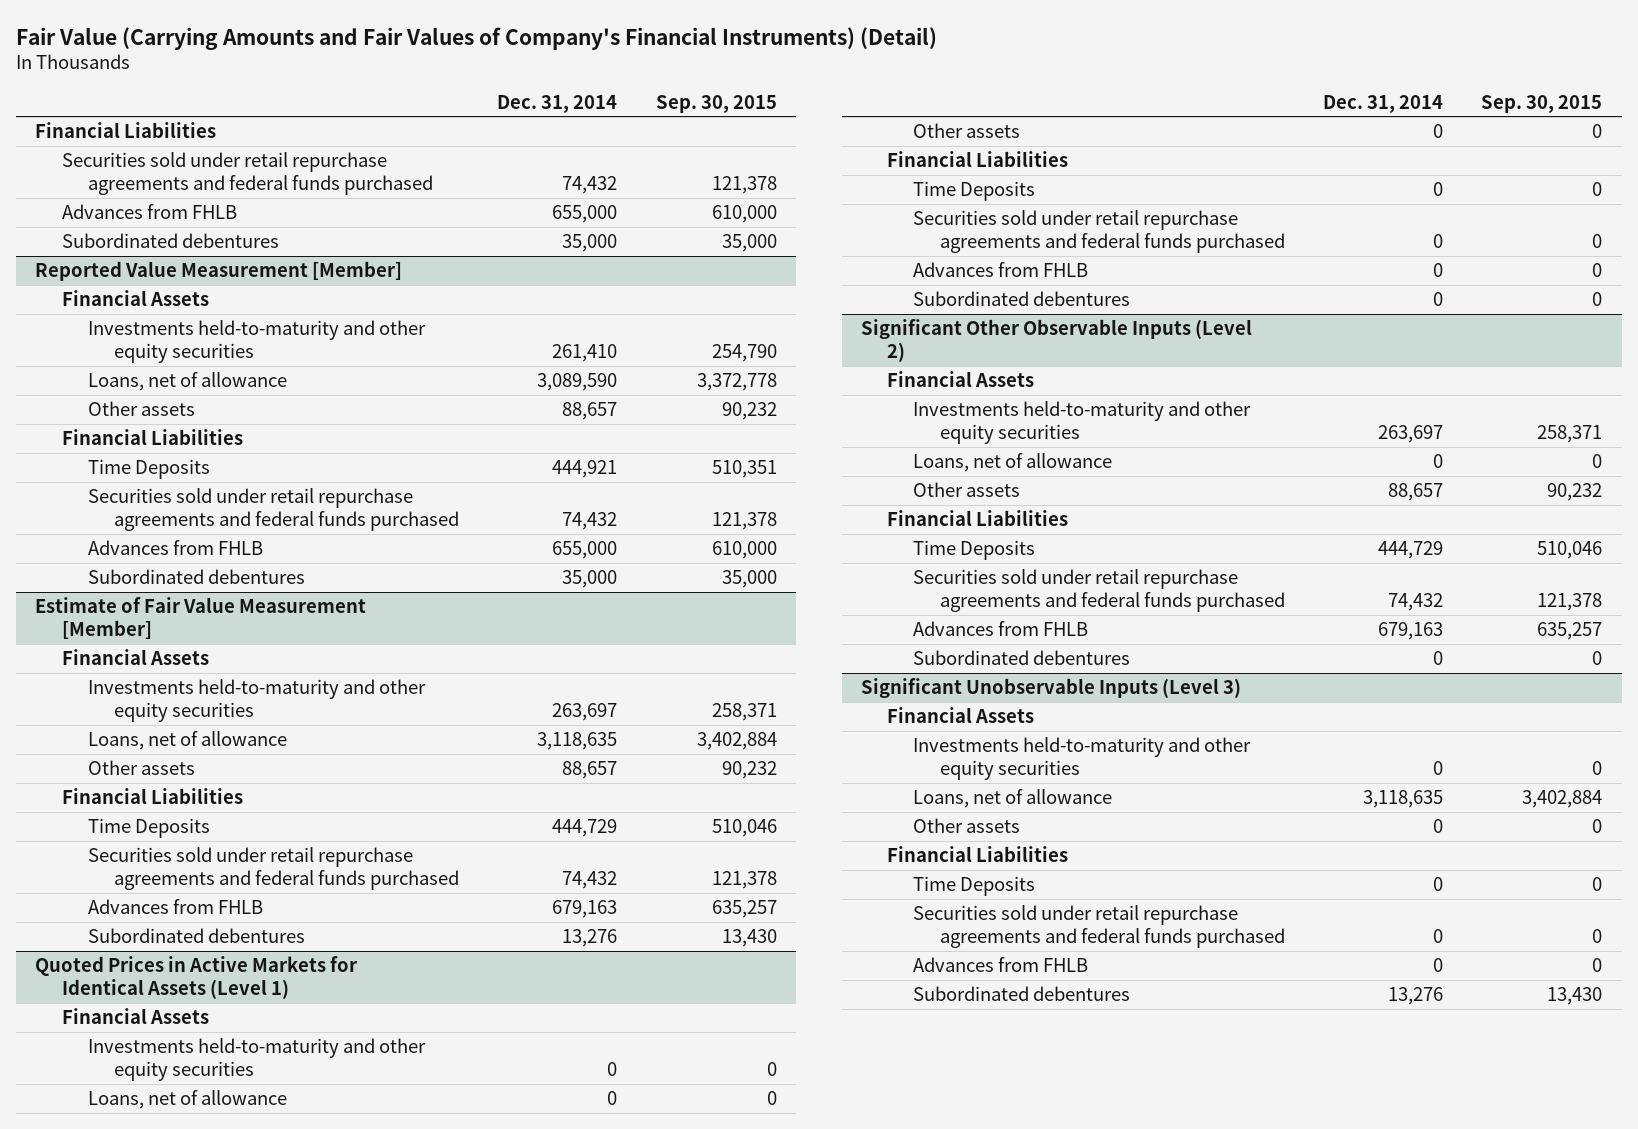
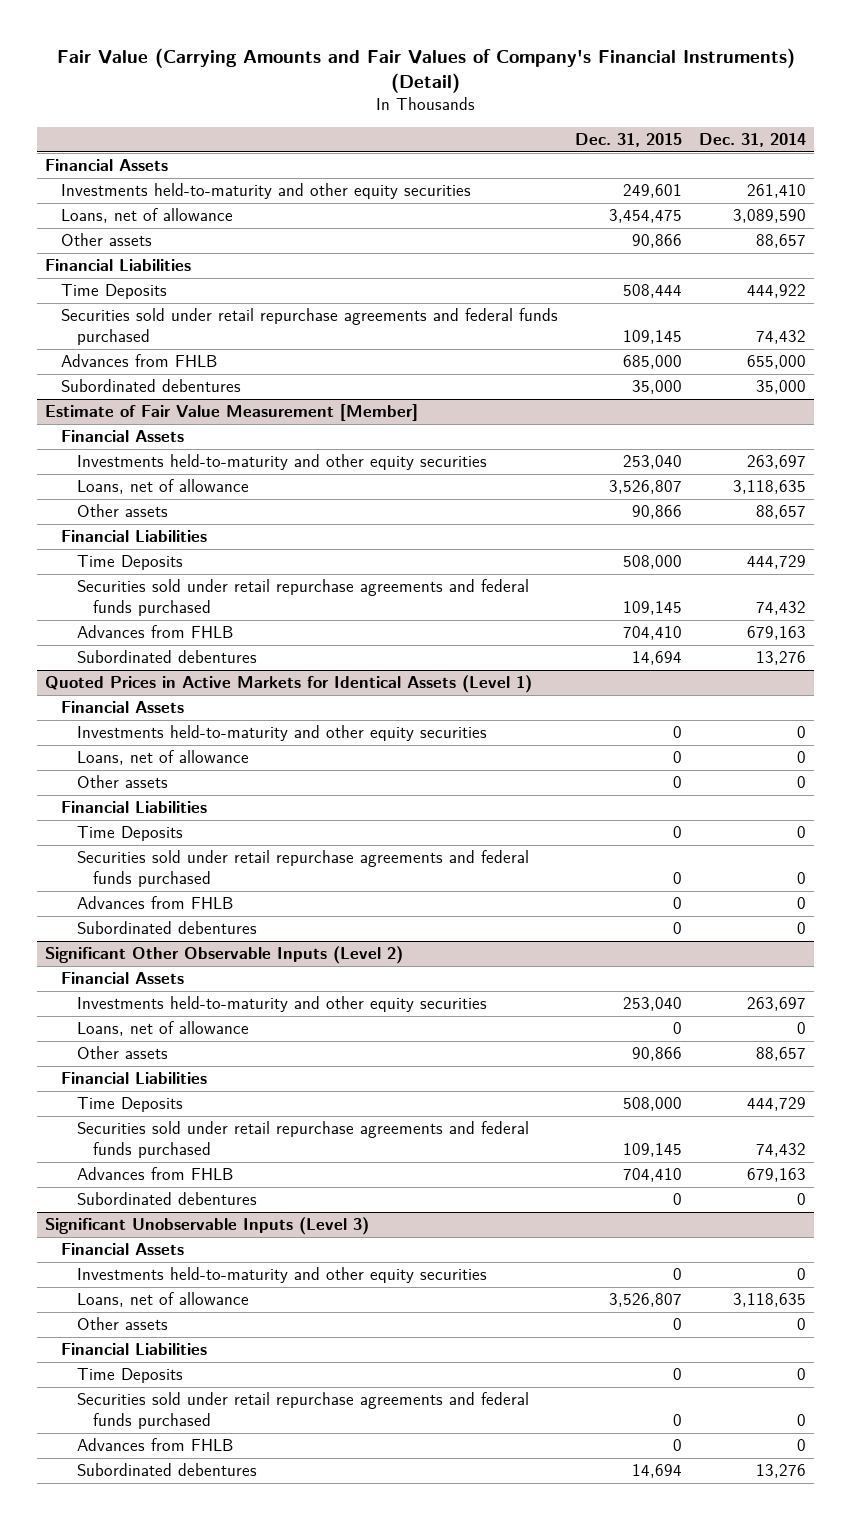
[655,94,777,113] Sep. 30, 2015 -> none
none -> [575,133,683,148] Dec. 31, 2015
[35,122,217,139] Financial Liabilities -> none
[61,152,433,196] Securities sold under retail repurchase agreements and federal funds purchased -> none
[61,204,237,220] Advances from FHLB -> none
[61,233,279,249] Subordinated debentures -> none
[35,261,403,282] Reported Value Measurement [Member] -> none
[552,460,618,479] 444,921 -> [746,284,806,299] 444,922

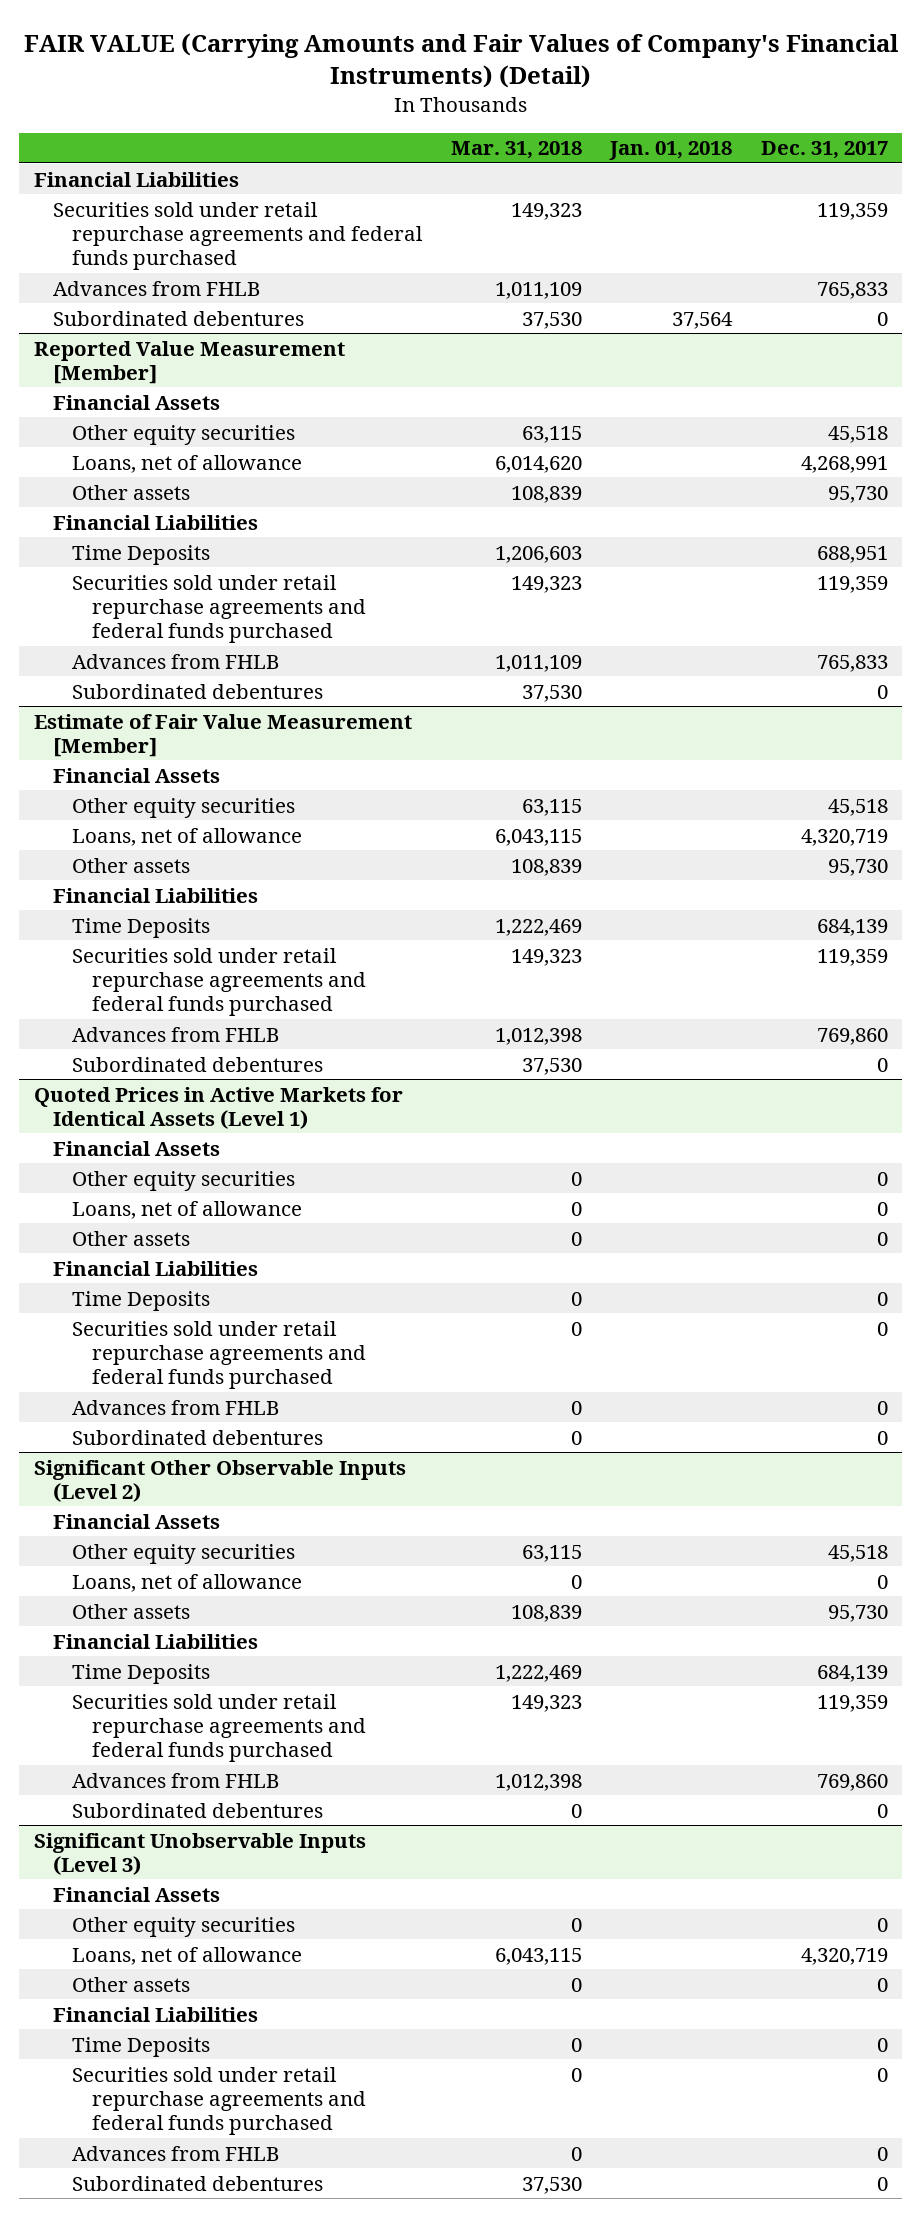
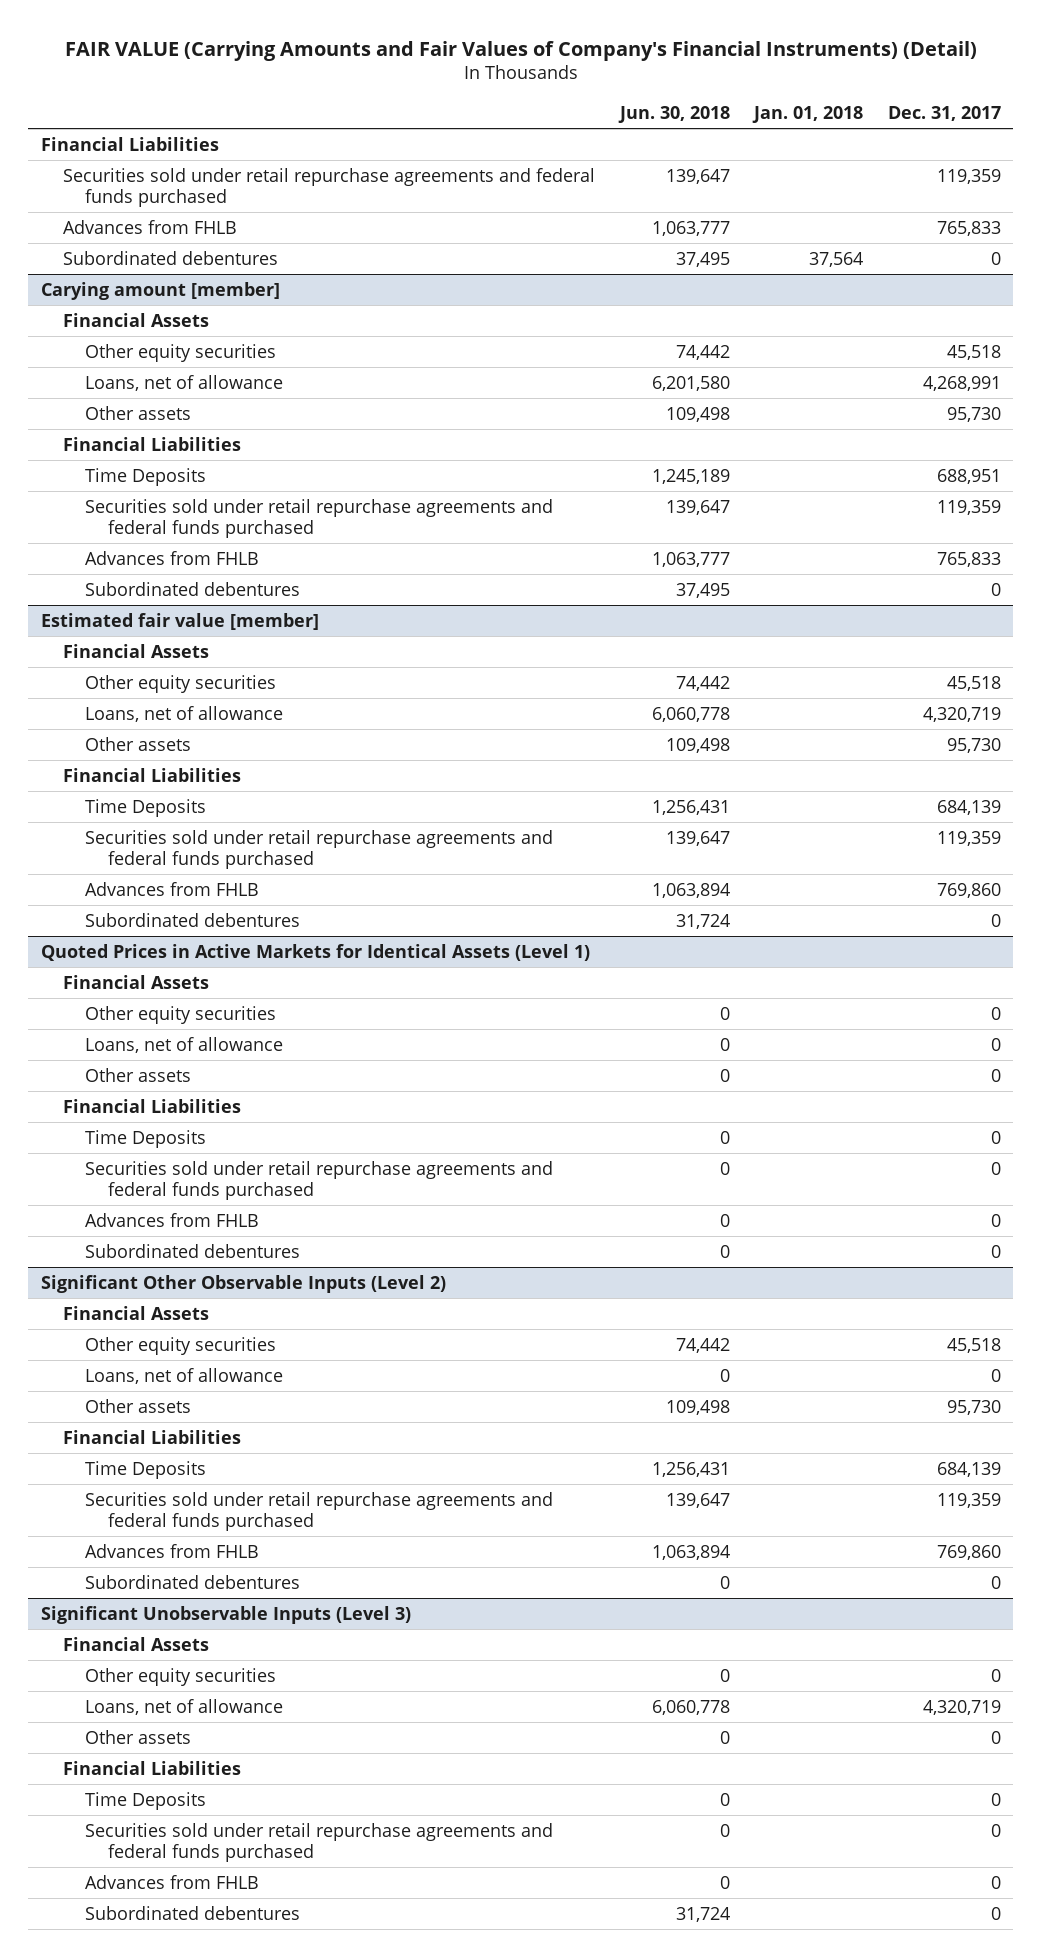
[450,141,582,160] Mar. 31, 2018 -> none
none -> [617,105,730,123] Jun. 30, 2018
[33,340,345,384] Reported Value Measurement [Member] -> [40,281,280,300] Carying amount [member]
[33,713,412,757] Estimate of Fair Value Measurement [Member] -> [40,612,319,630] Estimated fair value [member]

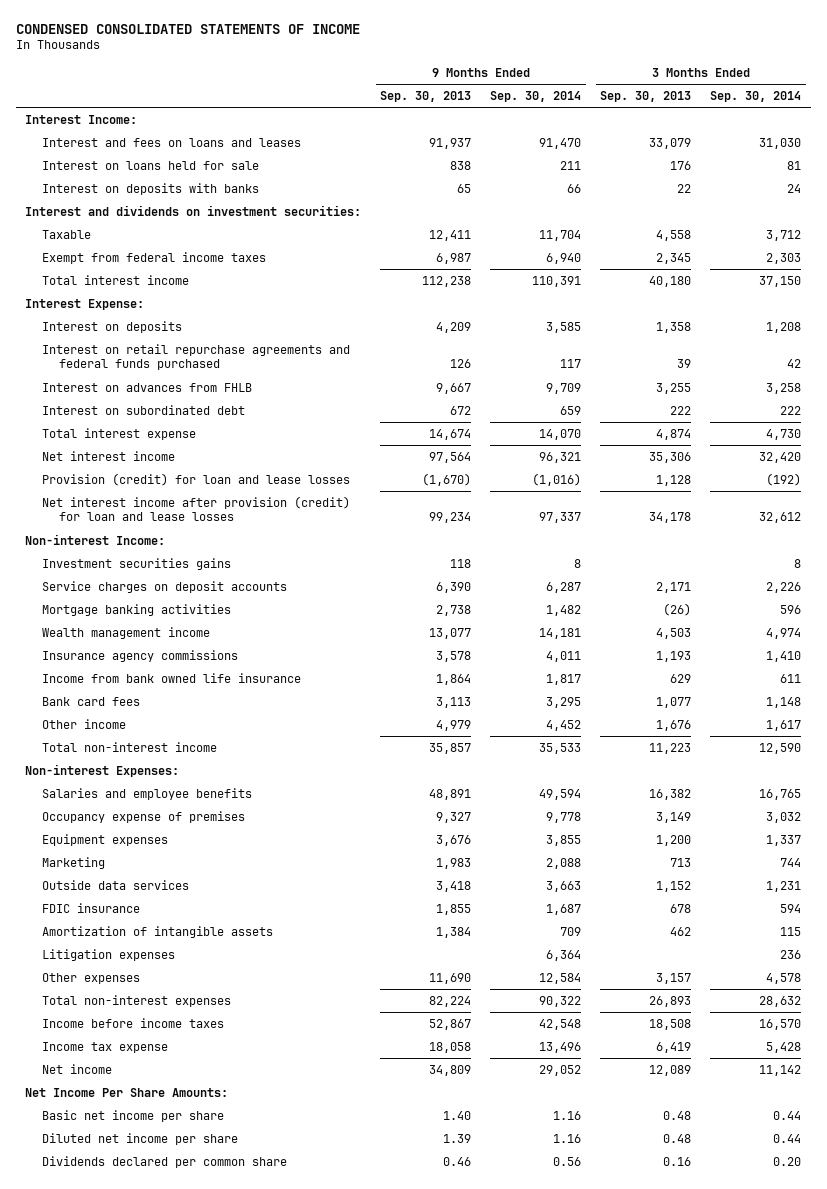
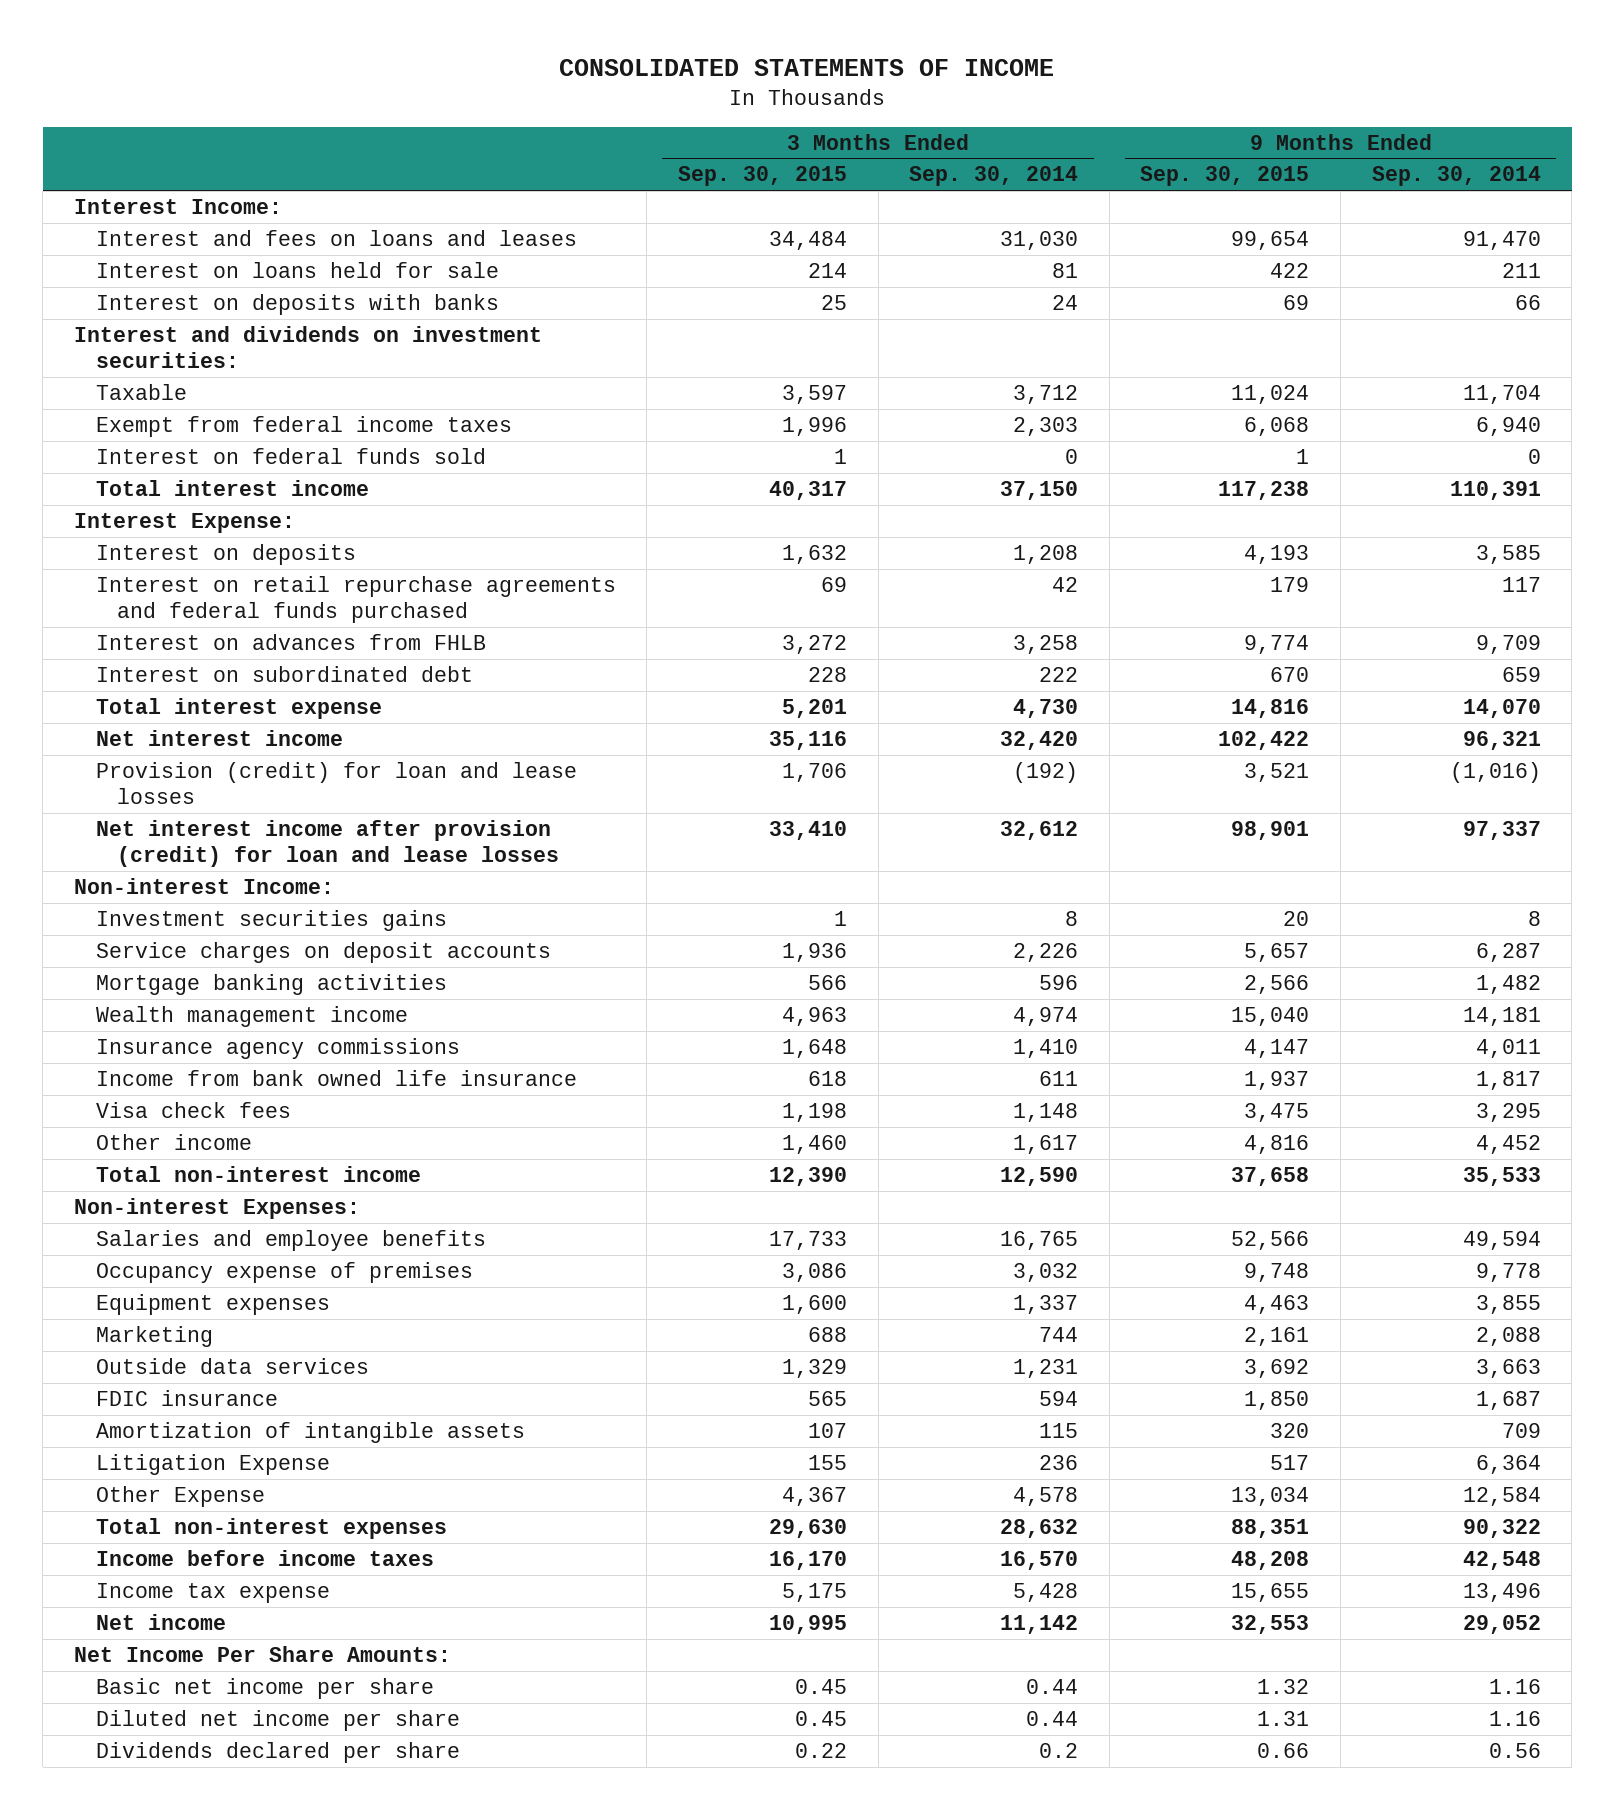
[15,23,360,34] CONDENSED CONSOLIDATED STATEMENTS OF INCOME -> [559,59,1055,77] CONSOLIDATED STATEMENTS OF INCOME
[380,91,472,103] Sep. 30, 2013 -> none
[600,91,692,103] Sep. 30, 2013 -> none
none -> [677,166,847,187] Sep. 30, 2015
none -> [1140,166,1310,187] Sep. 30, 2015
none -> [95,447,486,464] Interest on federal funds sold
[41,696,140,706] Bank card fees -> [95,1101,291,1118] Visa check fees
[41,948,175,961] Litigation expenses -> [95,1453,330,1475] Litigation Expense
[41,972,140,984] Other expenses -> [95,1485,265,1507] Other Expense
[41,1155,287,1168] Dividends declared per common share -> [95,1741,460,1763] Dividends declared per share
[773,1156,802,1166] 0.20 -> [1039,1742,1079,1758] 0.2

